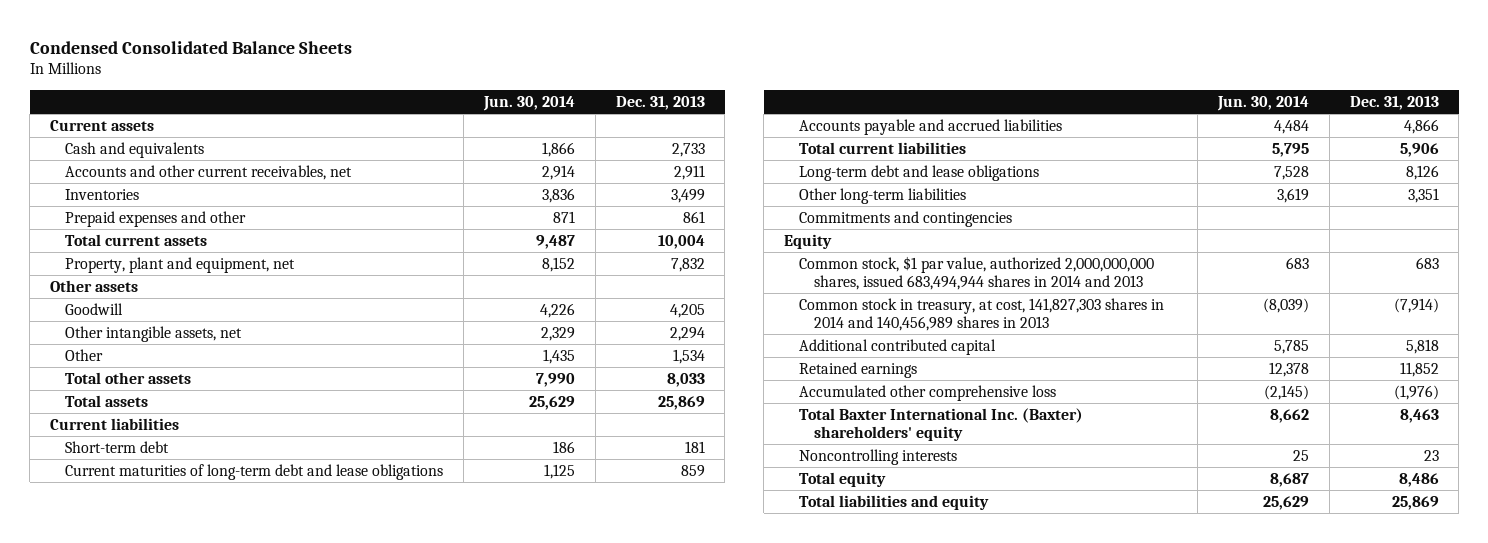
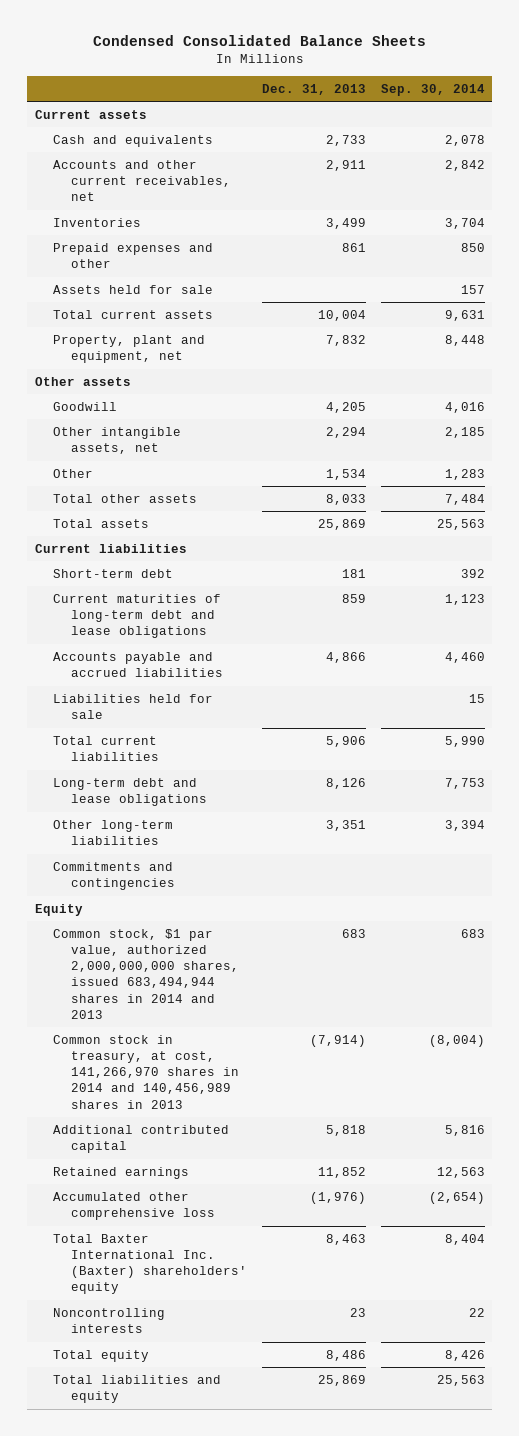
[482,95,575,111] Jun. 30, 2014 -> none
none -> [380,83,485,96] Sep. 30, 2014
none -> [52,284,213,294] Assets held for sale
none -> [52,693,213,720] Liabilities held for sale
[799,297,1165,331] Common stock in treasury, at cost, 141,827,303 shares in 2014 and 140,456,989 shares in 2013 -> [52,1034,239,1109] Common stock in treasury, at cost, 141,266,970 shares in 2014 and 140,456,989 shares in 2013

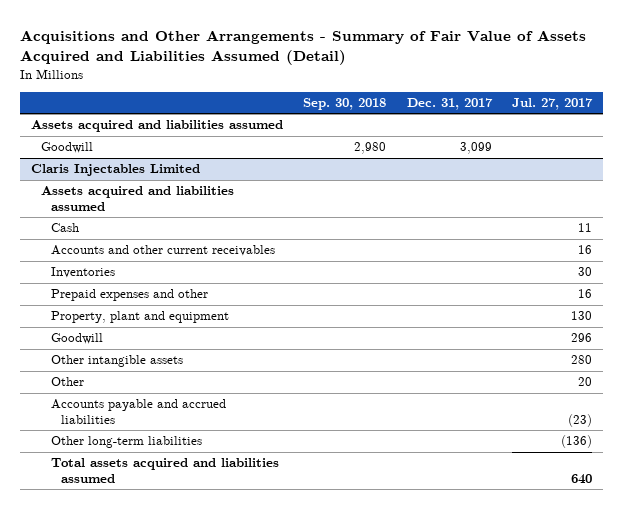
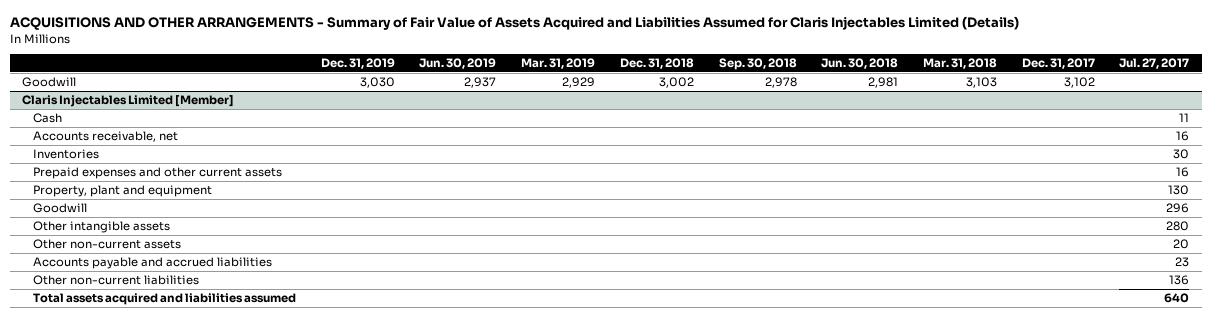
[20,29,587,66] Acquisitions and Other Arrangements - Summary of Fair Value of Assets Acquired and Liabilities Assumed (Detail) -> [9,16,1019,31] ACQUISITIONS AND OTHER ARRANGEMENTS - Summary of Fair Value of Assets Acquired and Liabilities Assumed for Claris Injectables Limited (Details)
none -> [320,58,395,70] Dec. 31, 2019
none -> [419,58,497,70] Jun. 30, 2019
none -> [521,58,596,70] Mar. 31, 2019
none -> [619,58,694,70] Dec. 31, 2018
none -> [821,58,899,70] Jun. 30, 2018
none -> [922,58,997,70] Mar. 31, 2018
[30,120,283,133] Assets acquired and liabilities assumed -> none
[40,186,234,211] Assets acquired and liabilities assumed -> none
[354,142,387,155] 2,980 -> [764,77,797,89] 2,978
[459,142,492,155] 3,099 -> [1063,77,1095,89] 3,102
[30,164,200,177] Claris Injectables Limited -> [22,95,235,108] Claris Injectables Limited [Member]
[50,245,275,257] Accounts and other current receivables -> none
none -> [32,131,178,143] Accounts receivable, net
[50,289,208,302] Prepaid expenses and other -> [32,167,282,180] Prepaid expenses and other current assets
[50,377,84,387] Other -> [32,239,181,250] Other non-current assets
[568,413,593,427] (23) -> [1175,257,1190,268] 23
[50,436,202,449] Other long-term liabilities -> [32,275,199,286] Other non-current liabilities
[561,435,593,449] (136) -> [1169,275,1190,286] 136

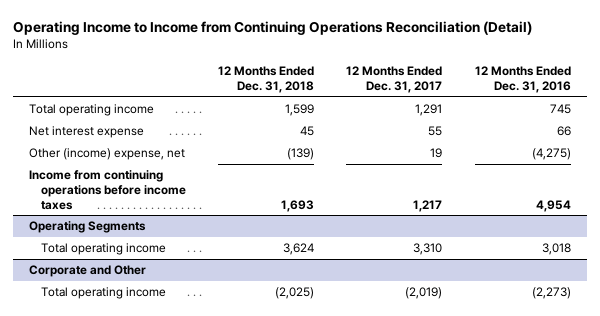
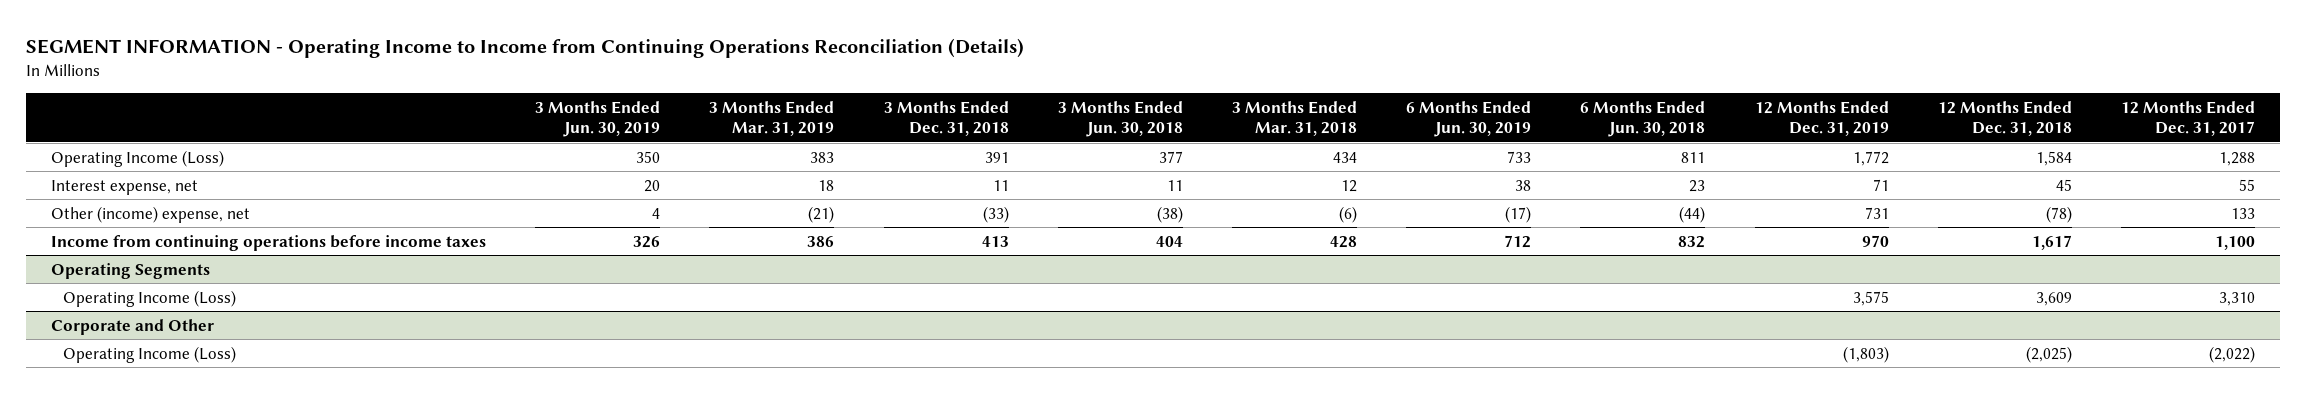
[12,20,532,35] Operating Income to Income from Continuing Operations Reconciliation (Detail) -> [26,38,1025,59] SEGMENT INFORMATION - Operating Income to Income from Continuing Operations Reconciliation (Details)
[474,66,571,94] 12 Months Ended Dec. 31, 2016 -> none
none -> [535,101,661,138] 3 Months Ended Jun. 30, 2019
none -> [709,101,835,137] 3 Months Ended Mar. 31, 2019
none -> [883,101,1009,137] 3 Months Ended Dec. 31, 2018
none -> [1057,101,1183,138] 3 Months Ended Jun. 30, 2018
none -> [1232,101,1358,137] 3 Months Ended Mar. 31, 2018
none -> [1406,101,1532,138] 6 Months Ended Jun. 30, 2019
none -> [1580,101,1706,138] 6 Months Ended Jun. 30, 2018
none -> [1754,101,1889,137] 12 Months Ended Dec. 31, 2019
[29,104,155,117] Total operating income -> [50,149,224,167] Operating Income (Loss)
[284,104,314,117] 1,599 -> [2035,150,2072,166] 1,584
[415,104,443,117] 1,291 -> [2219,151,2256,166] 1,288
[29,126,145,139] Net interest expense -> [50,179,198,195] Interest expense, net
[286,148,314,161] (139) -> [2045,205,2072,223] (78)
[430,148,443,159] 19 -> [2231,207,2256,219] 133
[280,199,314,212] 1,693 -> [2031,234,2072,250] 1,617
[413,199,443,212] 1,217 -> [2215,235,2256,250] 1,100
[40,243,166,256] Total operating income -> [63,289,237,307] Operating Income (Loss)
[282,243,314,256] 3,624 -> [2035,291,2072,306] 3,609
[40,287,166,300] Total operating income -> [63,345,237,363] Operating Income (Loss)
[405,287,443,300] (2,019) -> [2209,345,2256,363] (2,022)

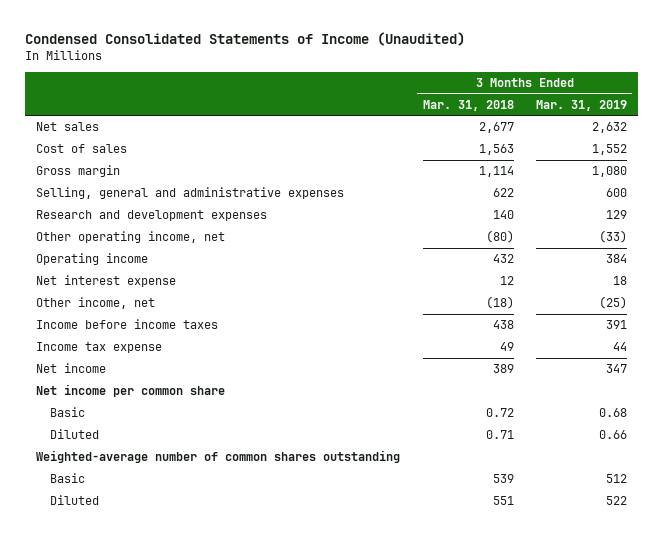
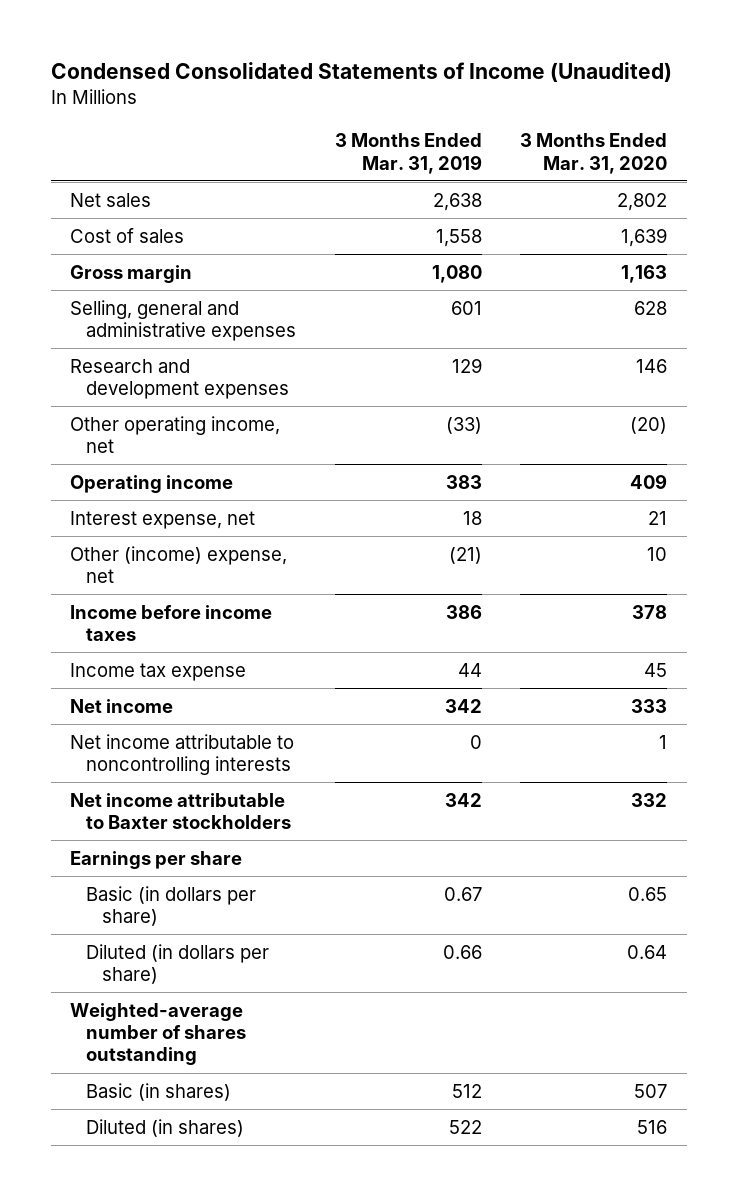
[422,99,514,111] Mar. 31, 2018 -> none
none -> [520,133,668,174] 3 Months Ended Mar. 31, 2020
[591,122,627,134] 2,632 -> [432,192,482,211] 2,638
[591,144,627,156] 1,552 -> [435,228,482,247] 1,558
[605,188,627,198] 600 -> [450,300,482,315] 601
[605,254,627,264] 384 -> [445,474,482,489] 383
[36,275,177,288] Net interest expense -> [70,510,256,529] Interest expense, net
[36,297,156,310] Other income, net -> [70,545,288,584] Other (income) expense, net
[598,296,627,310] (25) -> [448,546,482,564] (21)
[605,320,627,330] 391 -> [445,604,482,619] 386
[605,364,627,374] 347 -> [444,698,482,713] 342
none -> [70,733,295,776] Net income attributable to noncontrolling interests
none -> [70,792,292,830] Net income attributable to Baxter stockholders
[36,384,226,398] Net income per common share -> [70,850,243,869] Earnings per share
[49,407,85,418] Basic -> [86,885,257,927] Basic (in dollars per share)
[598,408,627,418] 0.68 -> [443,886,482,901] 0.67
[49,429,99,440] Diluted -> [86,943,270,985] Diluted (in dollars per share)
[36,450,401,464] Weighted-average number of common shares outstanding -> [70,1002,247,1066] Weighted-average number of shares outstanding
[49,473,85,484] Basic -> [86,1082,232,1101] Basic (in shares)
[49,495,99,506] Diluted -> [86,1118,245,1137] Diluted (in shares)

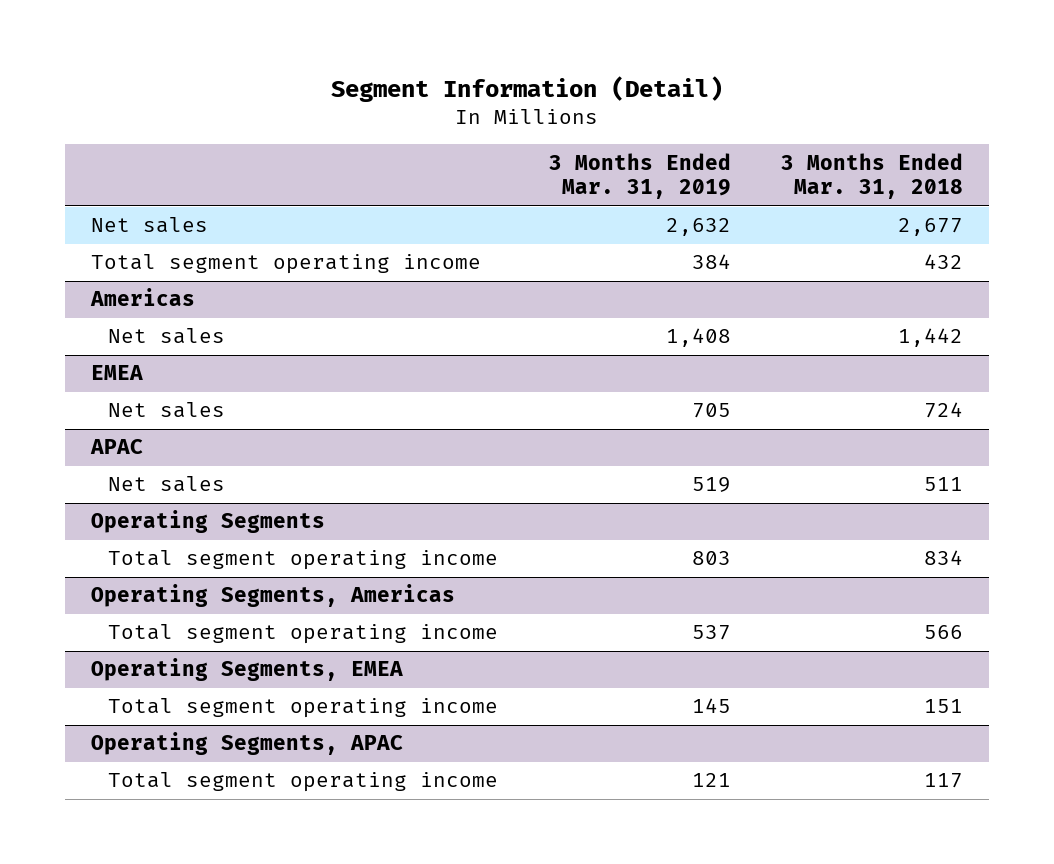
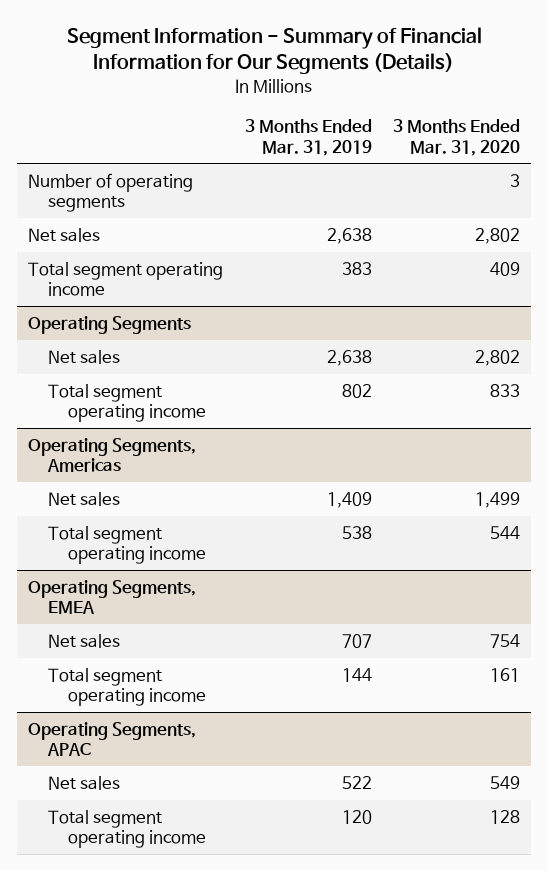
[330,75,723,102] Segment Information (Detail) -> [67,27,483,75] Segment Information - Summary of Financial Information for Our Segments (Details)
[781,152,964,200] 3 Months Ended Mar. 31, 2018 -> none
none -> [393,119,521,156] 3 Months Ended Mar. 31, 2020
[89,288,195,307] Americas -> none
[107,328,225,345] Net sales -> none
[90,365,143,381] EMEA -> none
[107,402,225,419] Net sales -> none
[89,439,143,455] APAC -> none
[107,476,225,493] Net sales -> none
none -> [27,172,193,213] Number of operating segments
[665,218,731,237] 2,632 -> [326,227,372,244] 2,638
[691,254,731,270] 384 -> [341,261,372,275] 383
none -> [47,349,120,364] Net sales
[691,551,731,566] 803 -> [341,383,372,398] 802
none -> [47,491,120,506] Net sales
[691,625,731,641] 537 -> [341,525,372,539] 538
none -> [47,633,120,648] Net sales
[691,698,731,714] 145 -> [341,667,372,682] 144
none -> [47,775,120,790] Net sales
[691,773,731,788] 121 -> [341,809,372,824] 120

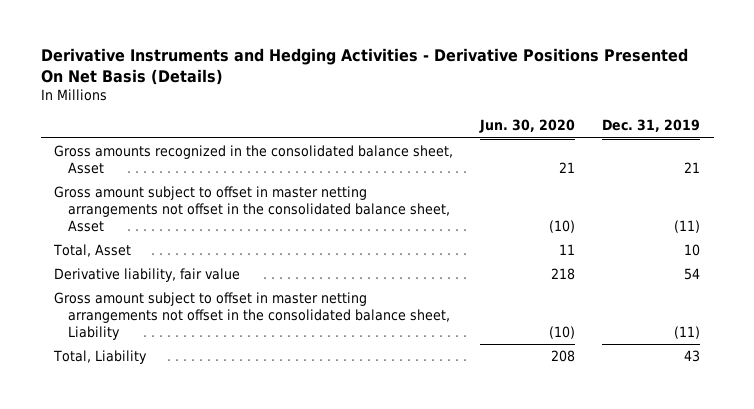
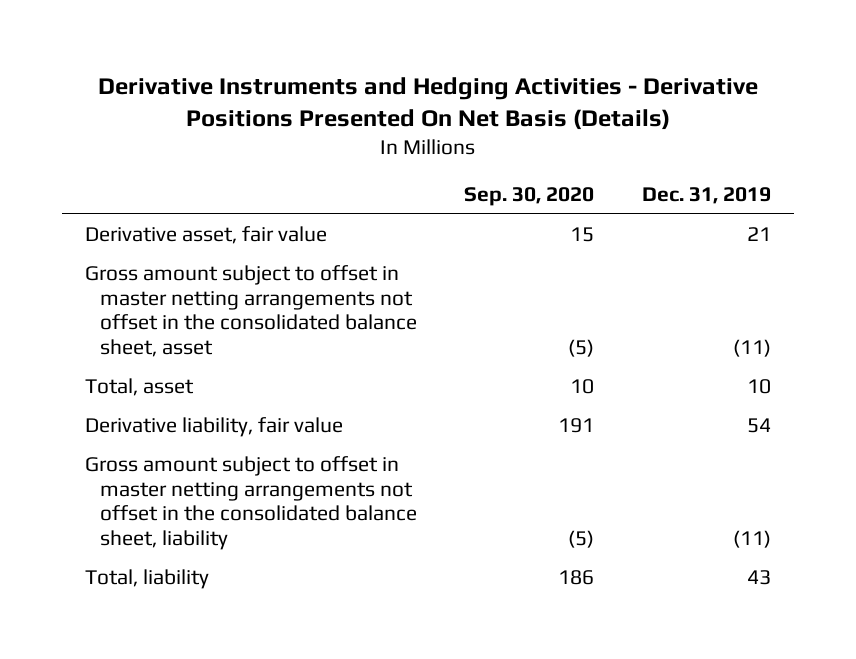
[479,119,576,134] Jun. 30, 2020 -> none
none -> [464,187,595,207] Sep. 30, 2020
[54,144,454,174] Gross amounts recognized in the consolidated balance sheet, Asset -> [85,226,328,245] Derivative asset, fair value
[54,185,450,232] Gross amount subject to offset in master netting arrangements not offset in the consolidated balance sheet, Asset -> [85,265,418,358] Gross amount subject to offset in master netting arrangements not offset in the consolidated balance sheet, asset
[53,243,132,257] Total, Asset -> [85,378,195,397] Total, asset
[54,291,450,340] Gross amount subject to offset in master netting arrangements not offset in the consolidated balance sheet, Liability -> [85,456,418,551] Gross amount subject to offset in master netting arrangements not offset in the consolidated balance sheet, liability
[53,349,148,364] Total, Liability -> [85,569,210,590] Total, liability

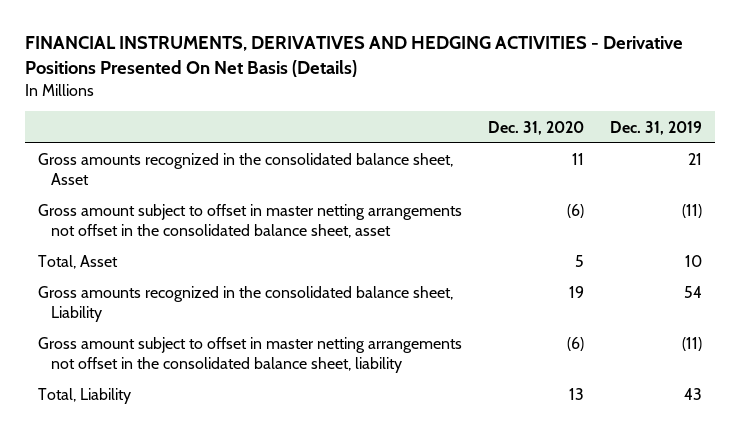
[97,76,758,131] Derivative Instruments and Hedging Activities - Derivative Positions Presented On Net Basis (Details) -> [24,36,683,78] FINANCIAL INSTRUMENTS, DERIVATIVES AND HEDGING ACTIVITIES - Derivative Positions Presented On Net Basis (Details)
[464,187,595,207] Sep. 30, 2020 -> none
none -> [487,120,584,135] Dec. 31, 2020
[85,226,328,245] Derivative asset, fair value -> [37,153,453,186] Gross amounts recognized in the consolidated balance sheet, Asset
[85,378,195,397] Total, asset -> [37,255,118,270] Total, Asset
[85,417,344,438] Derivative liability, fair value -> [37,286,453,323] Gross amounts recognized in the consolidated balance sheet, Liability
[85,569,210,590] Total, liability -> [37,388,131,405] Total, Liability

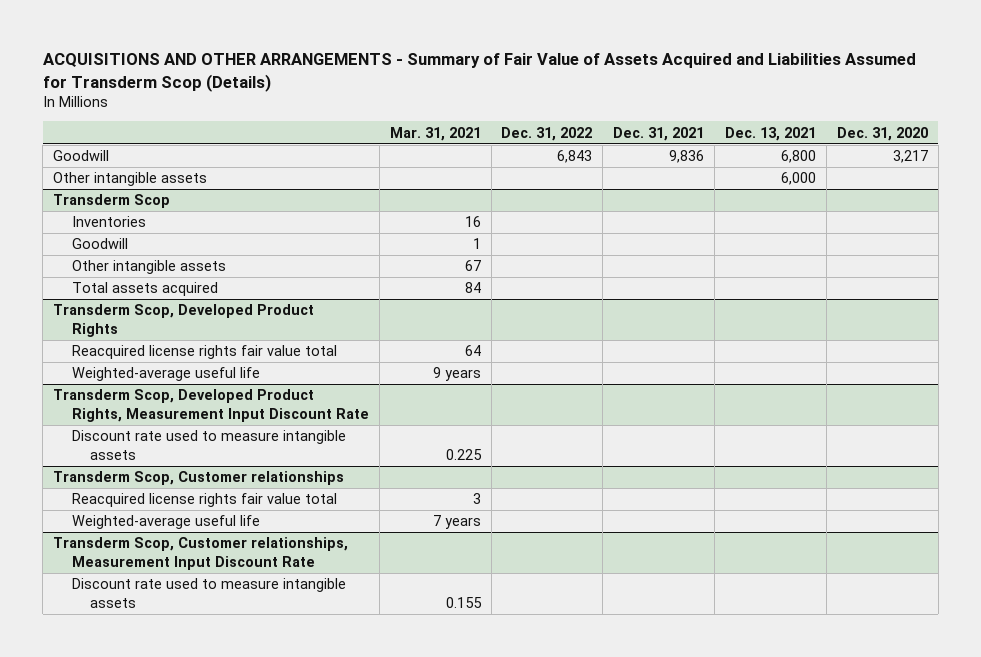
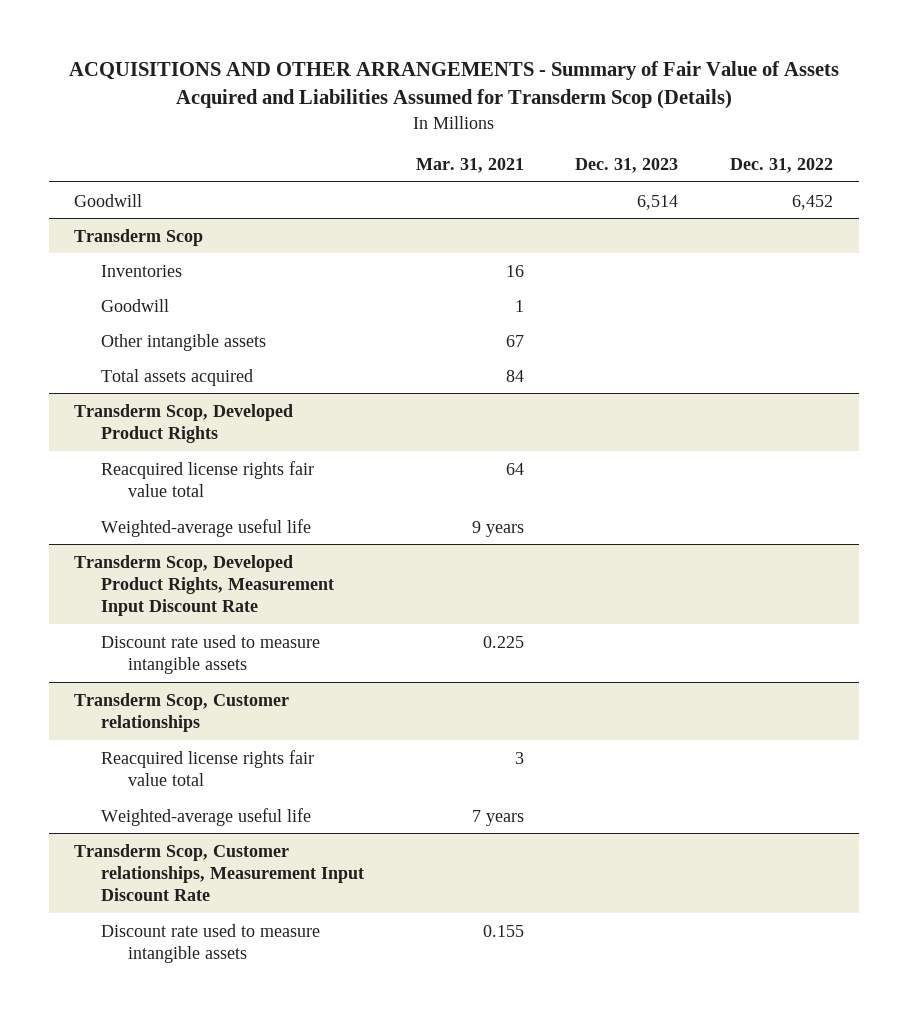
[613,126,705,141] Dec. 31, 2021 -> none
[725,126,817,141] Dec. 13, 2021 -> none
[836,126,928,141] Dec. 31, 2020 -> none
none -> [575,157,679,173] Dec. 31, 2023
[53,172,208,187] Other intangible assets -> none
[557,150,593,164] 6,843 -> [791,194,833,210] 6,452

